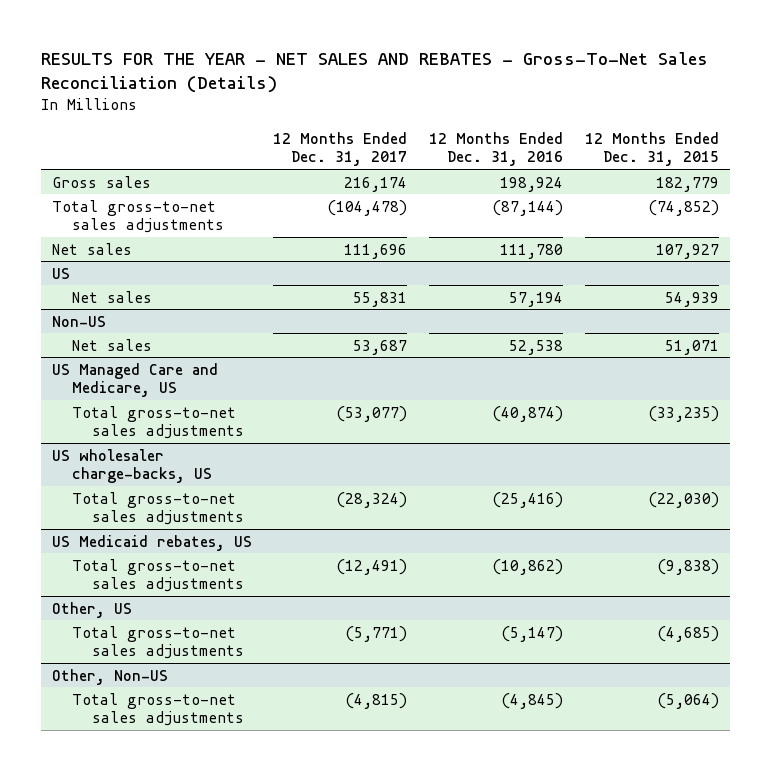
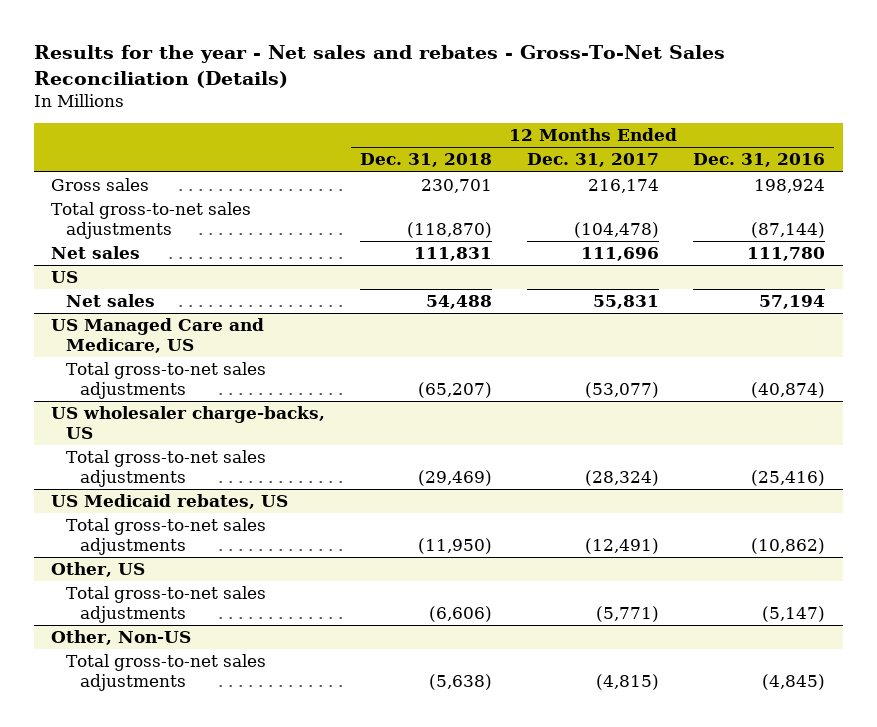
[40,51,708,94] RESULTS FOR THE YEAR - NET SALES AND REBATES - Gross-To-Net Sales Reconciliation (Details) -> [34,45,726,88] Results for the year - Net sales and rebates - Gross-To-Net Sales Reconciliation (Details)
[584,131,719,167] 12 Months Ended Dec. 31, 2015 -> none
none -> [360,153,493,168] Dec. 31, 2018
[51,315,106,327] Non-US -> none
[71,338,152,351] Net sales -> none

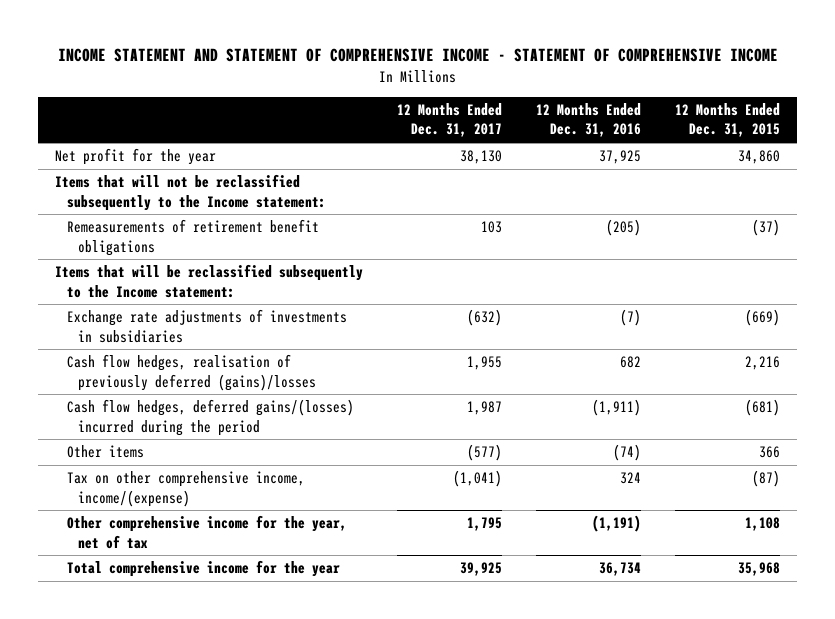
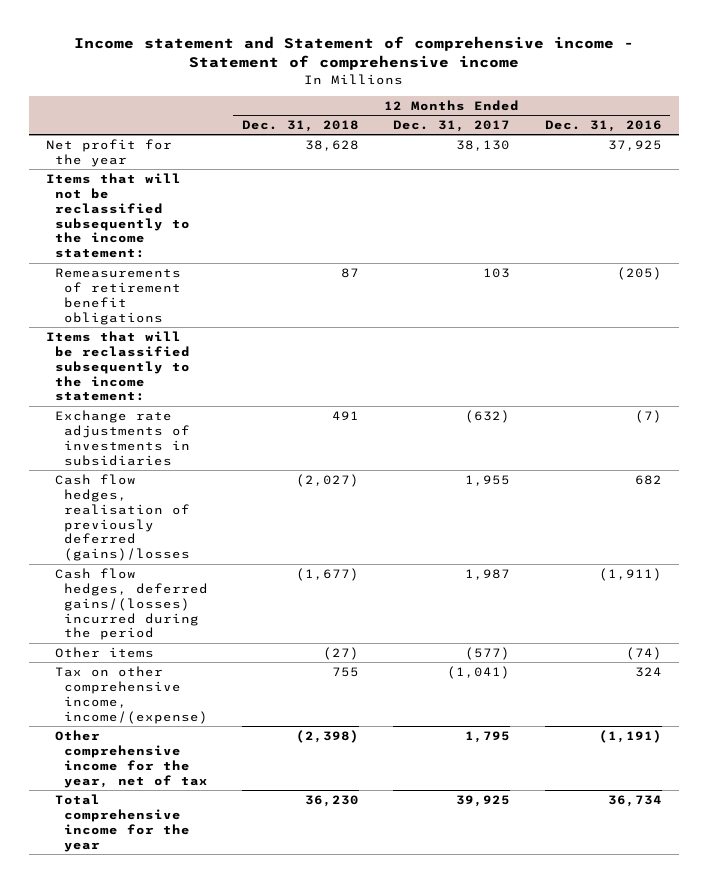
[57,48,778,63] INCOME STATEMENT AND STATEMENT OF COMPREHENSIVE INCOME - STATEMENT OF COMPREHENSIVE INCOME -> [74,36,635,71] Income statement and Statement of comprehensive income - Statement of comprehensive income
[675,102,781,138] 12 Months Ended Dec. 31, 2015 -> none
none -> [242,119,360,132] Dec. 31, 2018
[54,174,326,211] Items that will not be reclassified subsequently to the Income statement: -> [46,172,191,259] Items that will not be reclassified subsequently to the income statement:
[54,264,363,298] Items that will be reclassified subsequently to the Income statement: -> [46,330,191,402] Items that will be reclassified subsequently to the income statement:

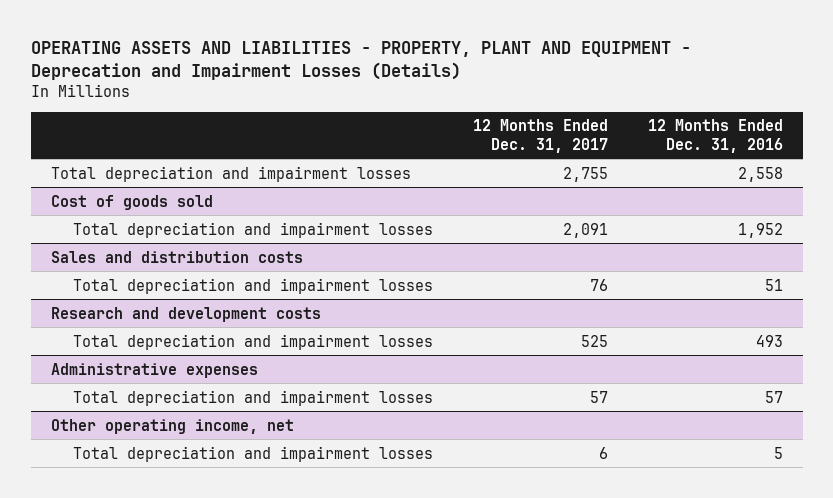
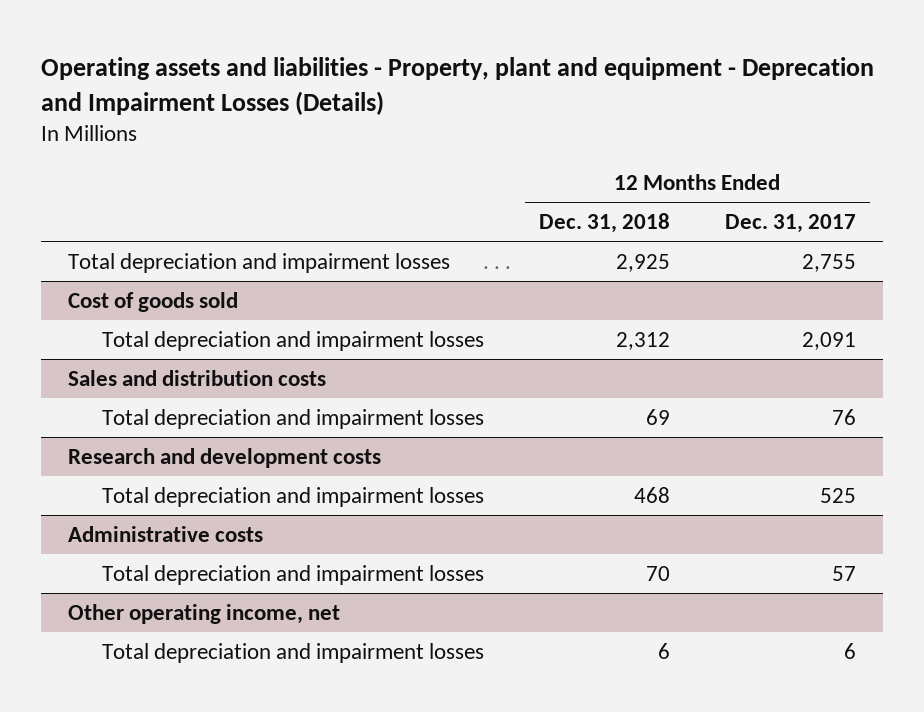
[30,40,691,80] OPERATING ASSETS AND LIABILITIES - PROPERTY, PLANT AND EQUIPMENT - Deprecation and Impairment Losses (Details) -> [40,56,874,115] Operating assets and liabilities - Property, plant and equipment - Deprecation and Impairment Losses (Details)
[647,119,783,153] 12 Months Ended Dec. 31, 2016 -> none
none -> [538,213,670,234] Dec. 31, 2018
[50,362,258,378] Administrative expenses -> [68,525,264,542] Administrative costs

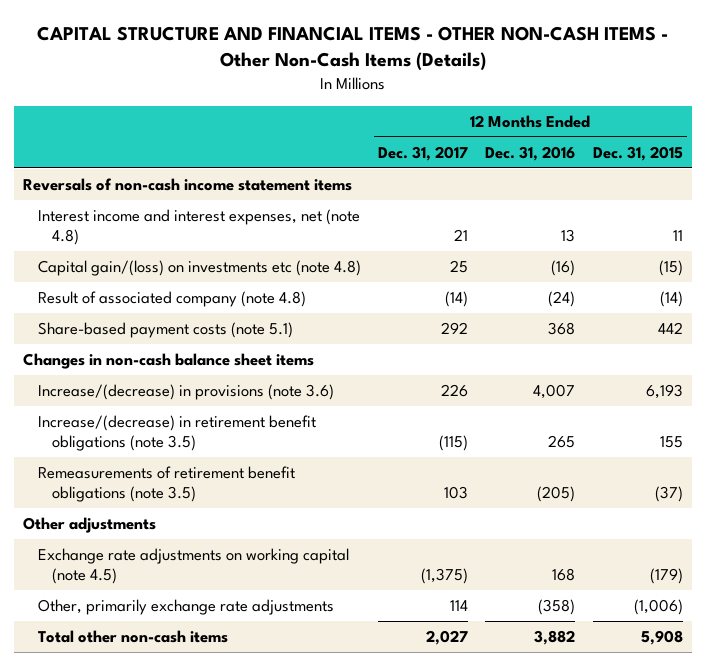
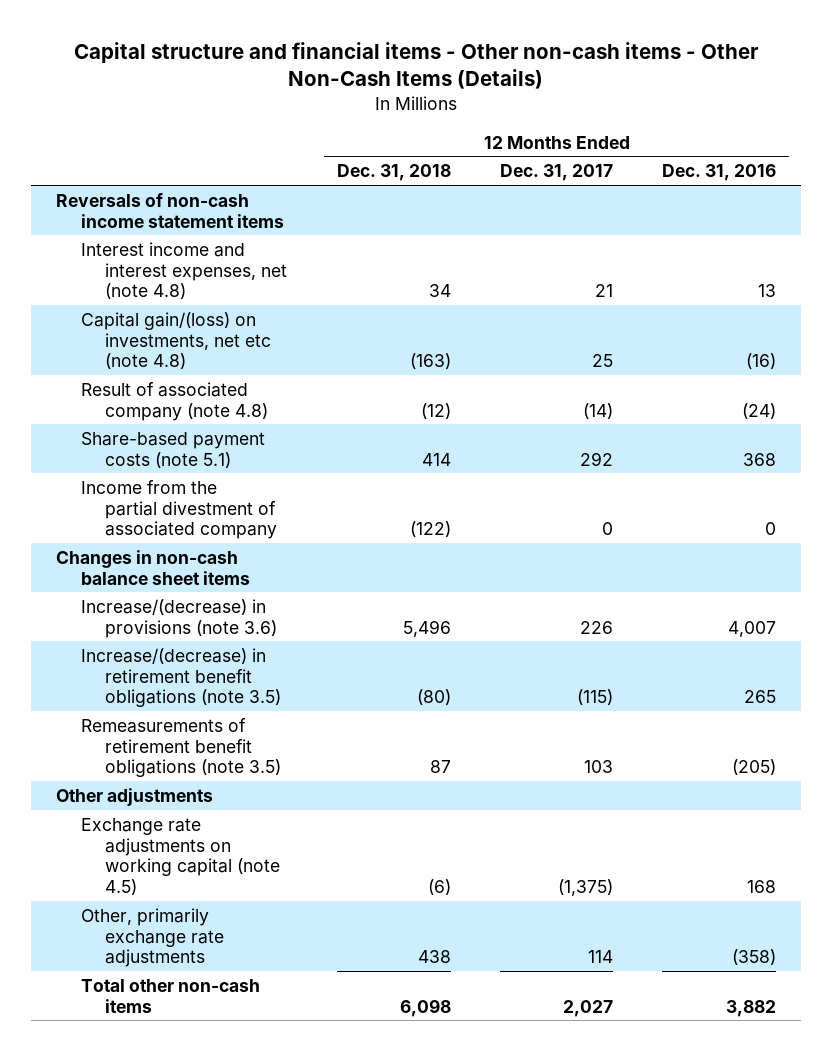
[36,26,668,72] CAPITAL STRUCTURE AND FINANCIAL ITEMS - OTHER NON-CASH ITEMS - Other Non-Cash Items (Details) -> [74,41,759,90] Capital structure and financial items - Other non-cash items - Other Non-Cash Items (Details)
[592,145,683,161] Dec. 31, 2015 -> none
none -> [336,164,451,182] Dec. 31, 2018
[37,260,361,277] Capital gain/(loss) on investments etc (note 4.8) -> [80,311,272,370] Capital gain/(loss) on investments, net etc (note 4.8)
none -> [80,479,278,540] Income from the partial divestment of associated company

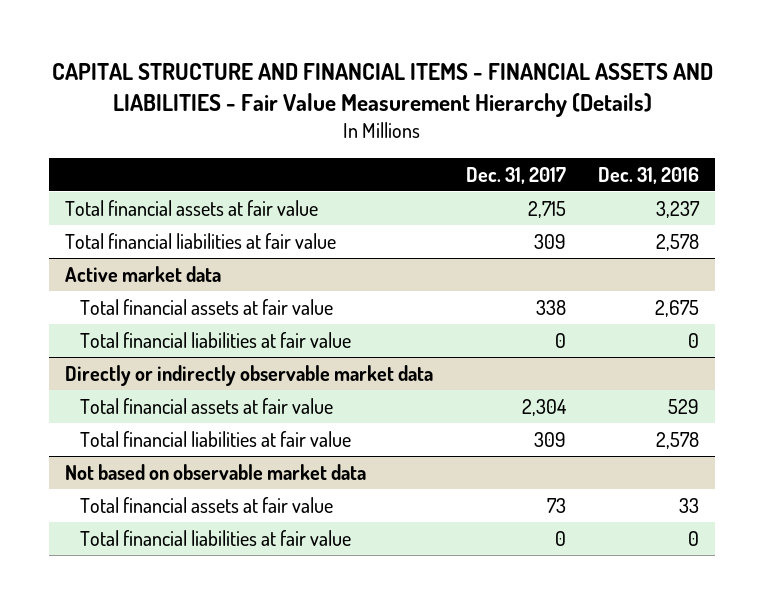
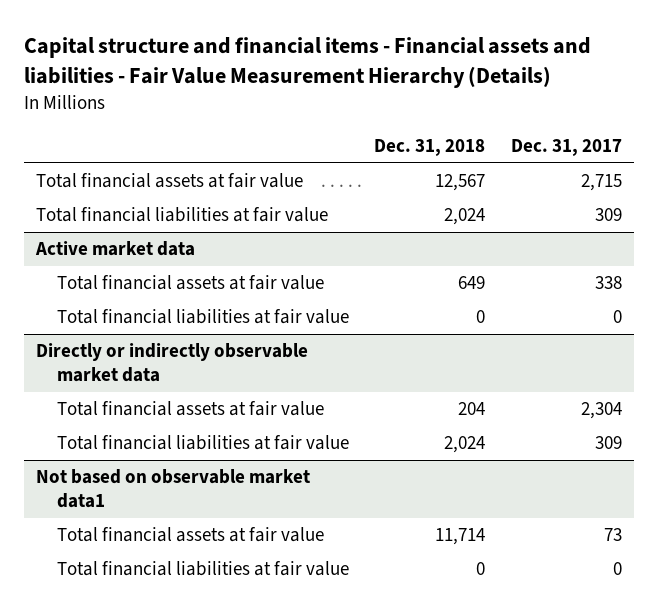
[52,63,714,118] CAPITAL STRUCTURE AND FINANCIAL ITEMS - FINANCIAL ASSETS AND LIABILITIES - Fair Value Measurement Hierarchy (Details) -> [23,37,591,89] Capital structure and financial items - Financial assets and liabilities - Fair Value Measurement Hierarchy (Details)
[597,166,699,184] Dec. 31, 2016 -> none
none -> [374,138,486,156] Dec. 31, 2018
[65,463,367,480] Not based on observable market data -> [36,469,311,508] Not based on observable market data1

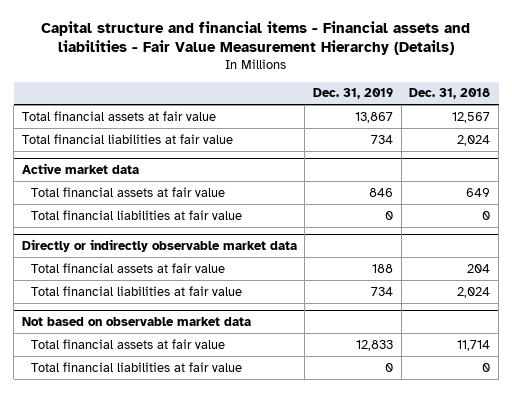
[510,138,622,156] Dec. 31, 2017 -> none
none -> [313,88,394,100] Dec. 31, 2019
[36,469,311,508] Not based on observable market data1 -> [21,317,251,327] Not based on observable market data

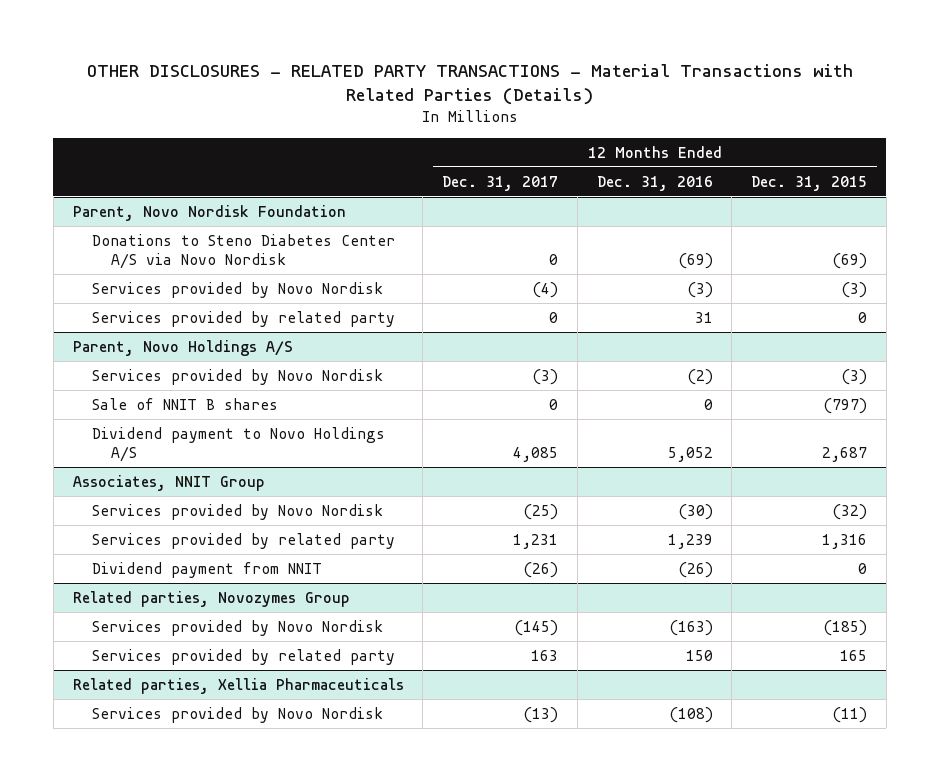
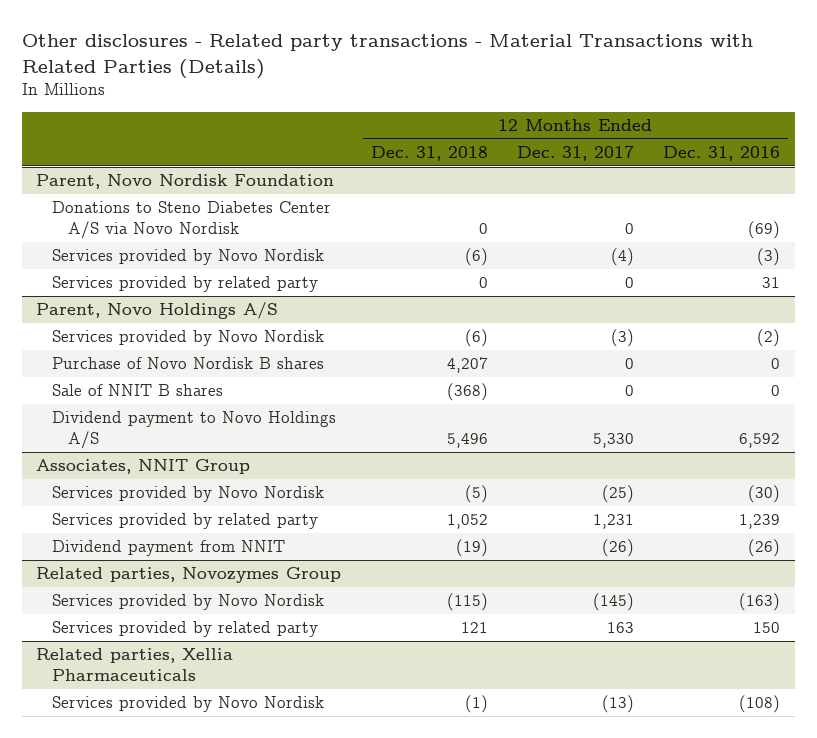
[86,64,853,106] OTHER DISCLOSURES - RELATED PARTY TRANSACTIONS - Material Transactions with Related Parties (Details) -> [21,34,753,80] Other disclosures - Related party transactions - Material Transactions with Related Parties (Details)
[751,175,868,191] Dec. 31, 2015 -> none
none -> [370,145,488,161] Dec. 31, 2018
none -> [52,357,325,370] Purchase of Novo Nordisk B shares
[513,446,559,462] 4,085 -> [592,432,634,448] 5,330
[667,446,713,462] 5,052 -> [739,432,781,448] 6,592

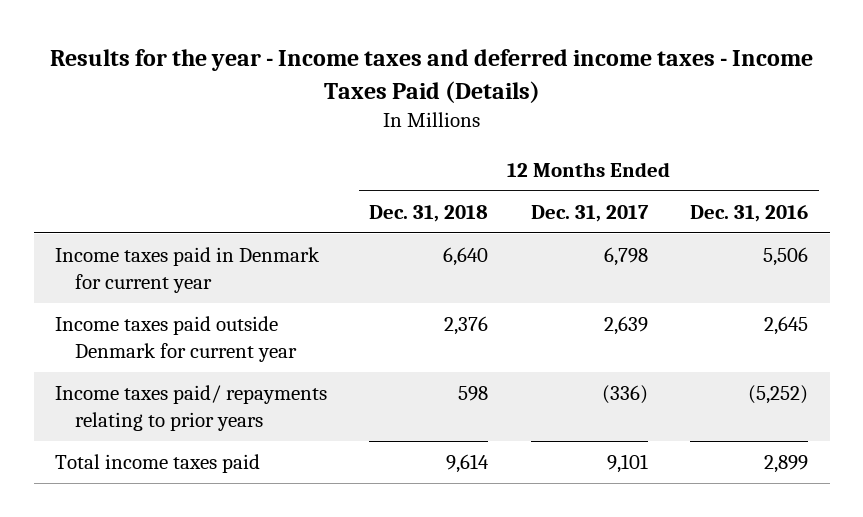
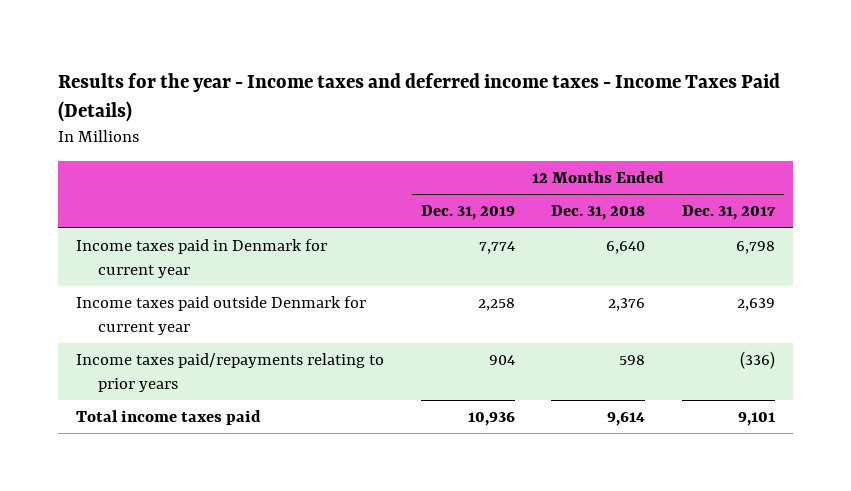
[690,204,809,222] Dec. 31, 2016 -> none
none -> [420,205,515,221] Dec. 31, 2019
[54,385,327,431] Income taxes paid/ repayments relating to prior years -> [76,352,385,392] Income taxes paid/repayments relating to prior years

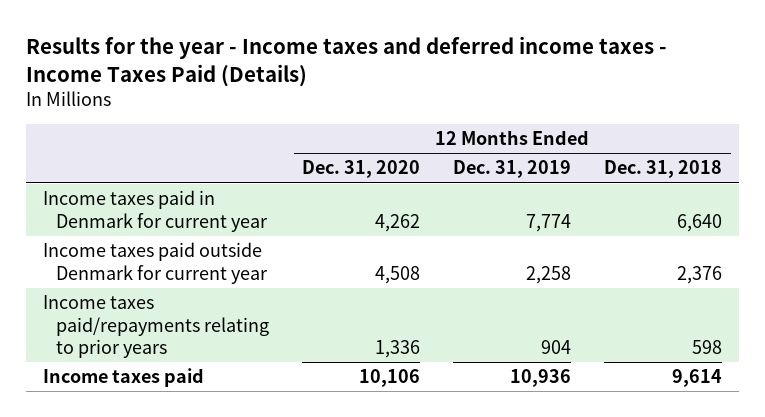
[681,205,775,221] Dec. 31, 2017 -> none
none -> [302,160,421,179] Dec. 31, 2020
[76,409,262,425] Total income taxes paid -> [42,368,204,388] Income taxes paid

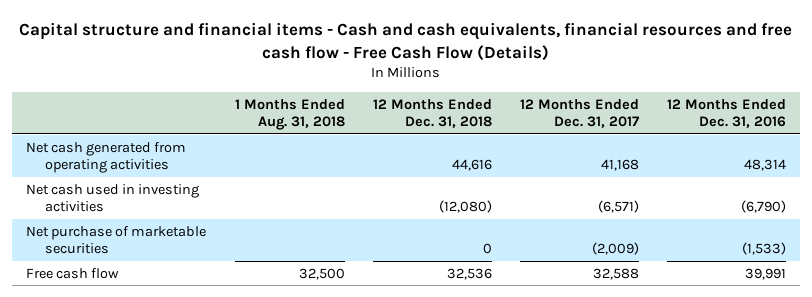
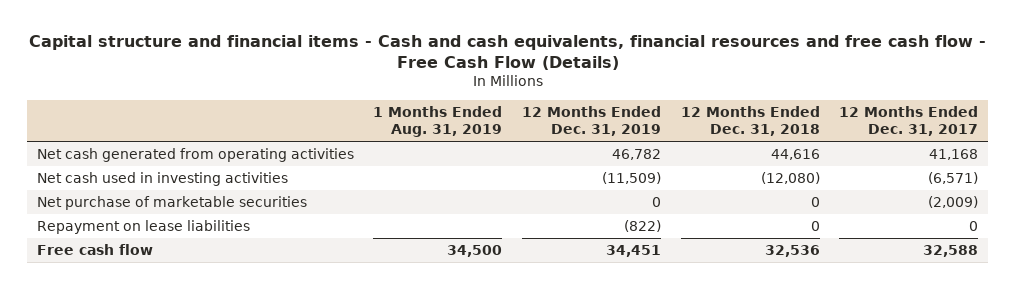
[234,98,345,131] 1 Months Ended Aug. 31, 2018 -> none
[667,98,787,129] 12 Months Ended Dec. 31, 2016 -> none
none -> [373,105,503,137] 1 Months Ended Aug. 31, 2019
none -> [522,105,662,136] 12 Months Ended Dec. 31, 2019
none -> [36,220,250,235] Repayment on lease liabilities

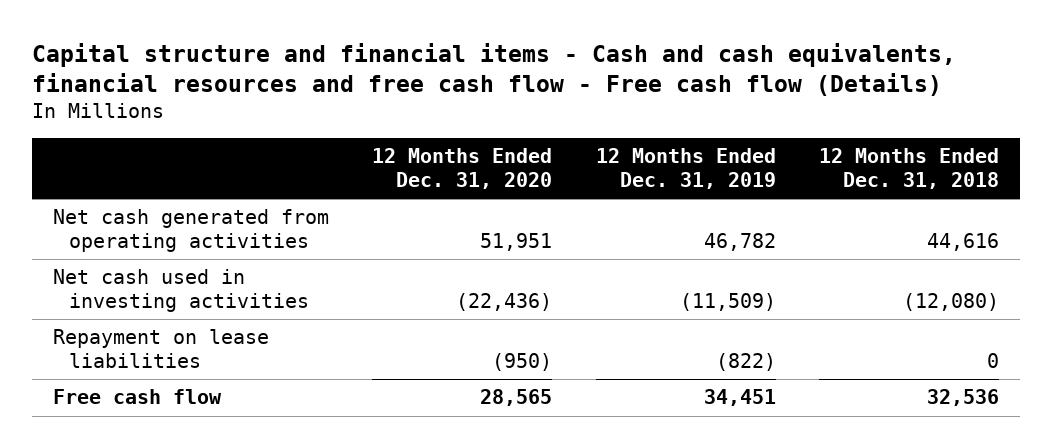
[28,35,986,71] Capital structure and financial items - Cash and cash equivalents, financial resources and free cash flow - Free Cash Flow (Details) -> [31,42,956,97] Capital structure and financial items - Cash and cash equivalents, financial resources and free cash flow - Free cash flow (Details)
[373,105,503,137] 1 Months Ended Aug. 31, 2019 -> none
[839,105,979,136] 12 Months Ended Dec. 31, 2017 -> none
none -> [372,147,553,189] 12 Months Ended Dec. 31, 2020
[36,196,307,211] Net purchase of marketable securities -> none

